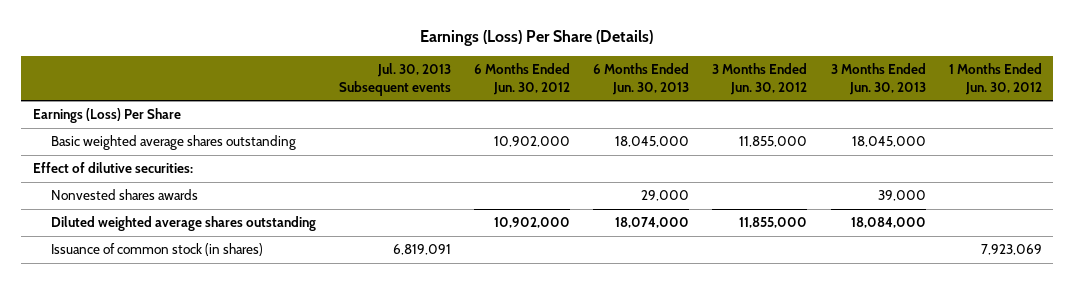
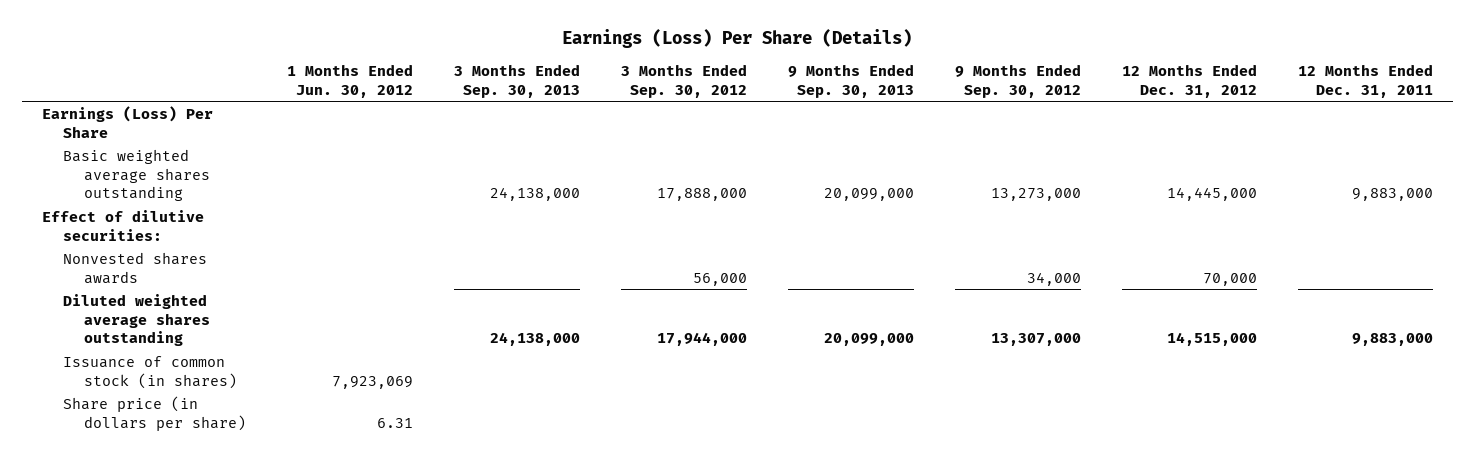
[338,63,451,96] Jul. 30, 2013 Subsequent events -> none
[473,63,570,95] 6 Months Ended Jun. 30, 2012 -> none
[593,63,690,95] 6 Months Ended Jun. 30, 2013 -> none
[712,63,808,95] 3 Months Ended Jun. 30, 2012 -> none
[830,63,926,95] 3 Months Ended Jun. 30, 2013 -> none
none -> [454,63,581,98] 3 Months Ended Sep. 30, 2013
none -> [621,63,748,98] 3 Months Ended Sep. 30, 2012
none -> [788,63,915,98] 9 Months Ended Sep. 30, 2013
none -> [954,63,1081,98] 9 Months Ended Sep. 30, 2012
none -> [1121,63,1257,98] 12 Months Ended Dec. 31, 2012
none -> [1297,63,1433,98] 12 Months Ended Dec. 31, 2011
none -> [63,395,247,431] Share price (in dollars per share)

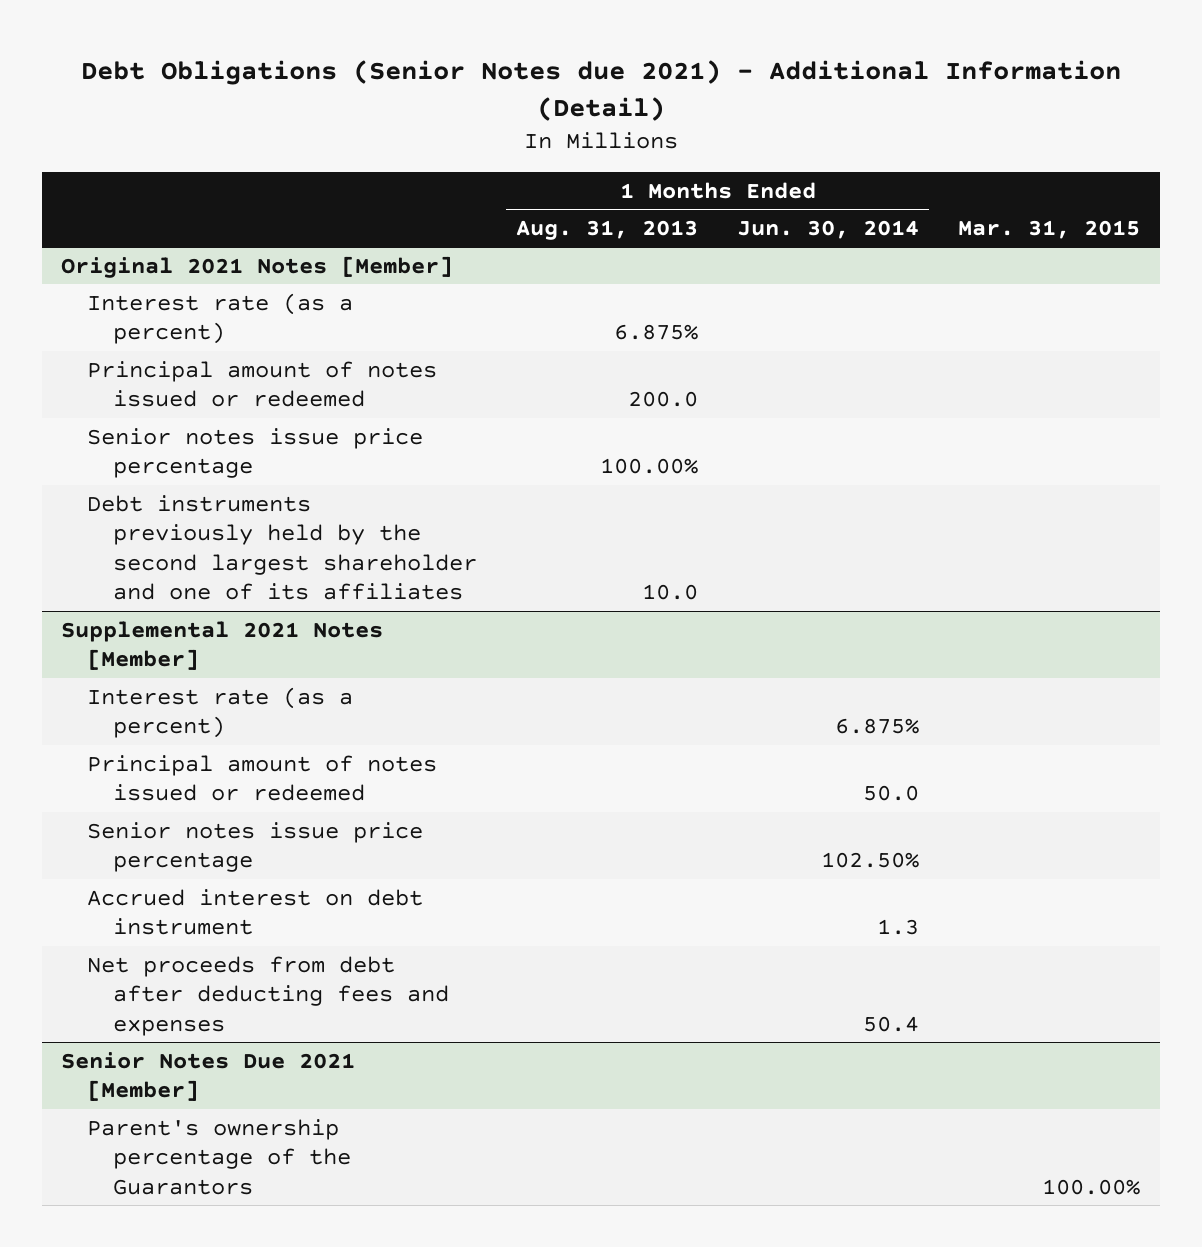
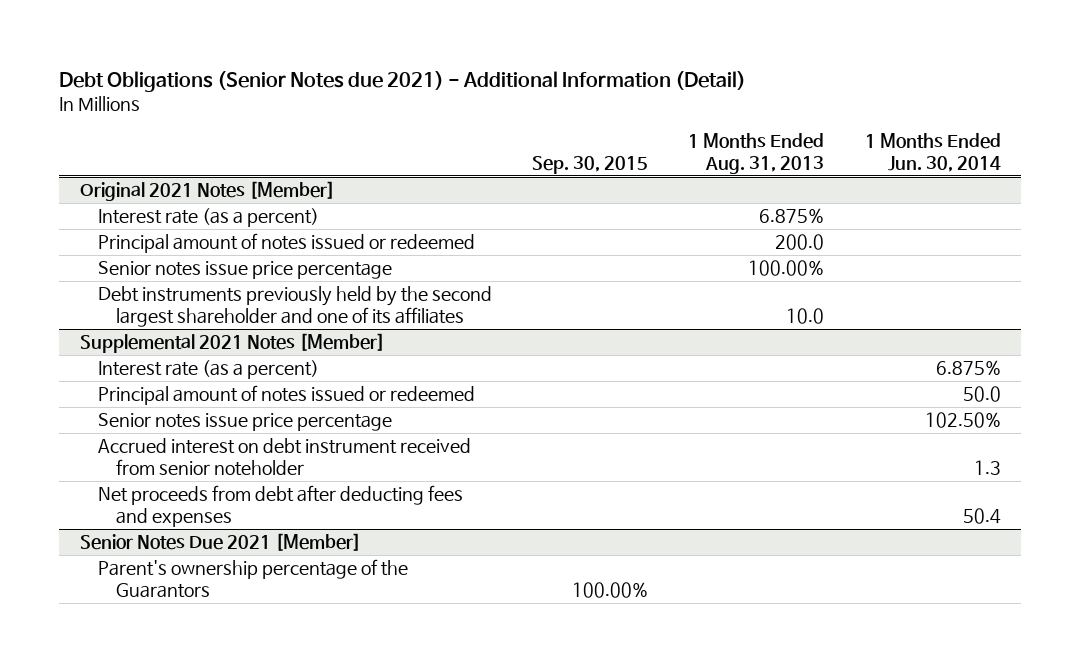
[958,219,1141,239] Mar. 31, 2015 -> none
none -> [532,156,649,175] Sep. 30, 2015
[87,888,424,936] Accrued interest on debt instrument -> [97,438,471,477] Accrued interest on debt instrument received from senior noteholder

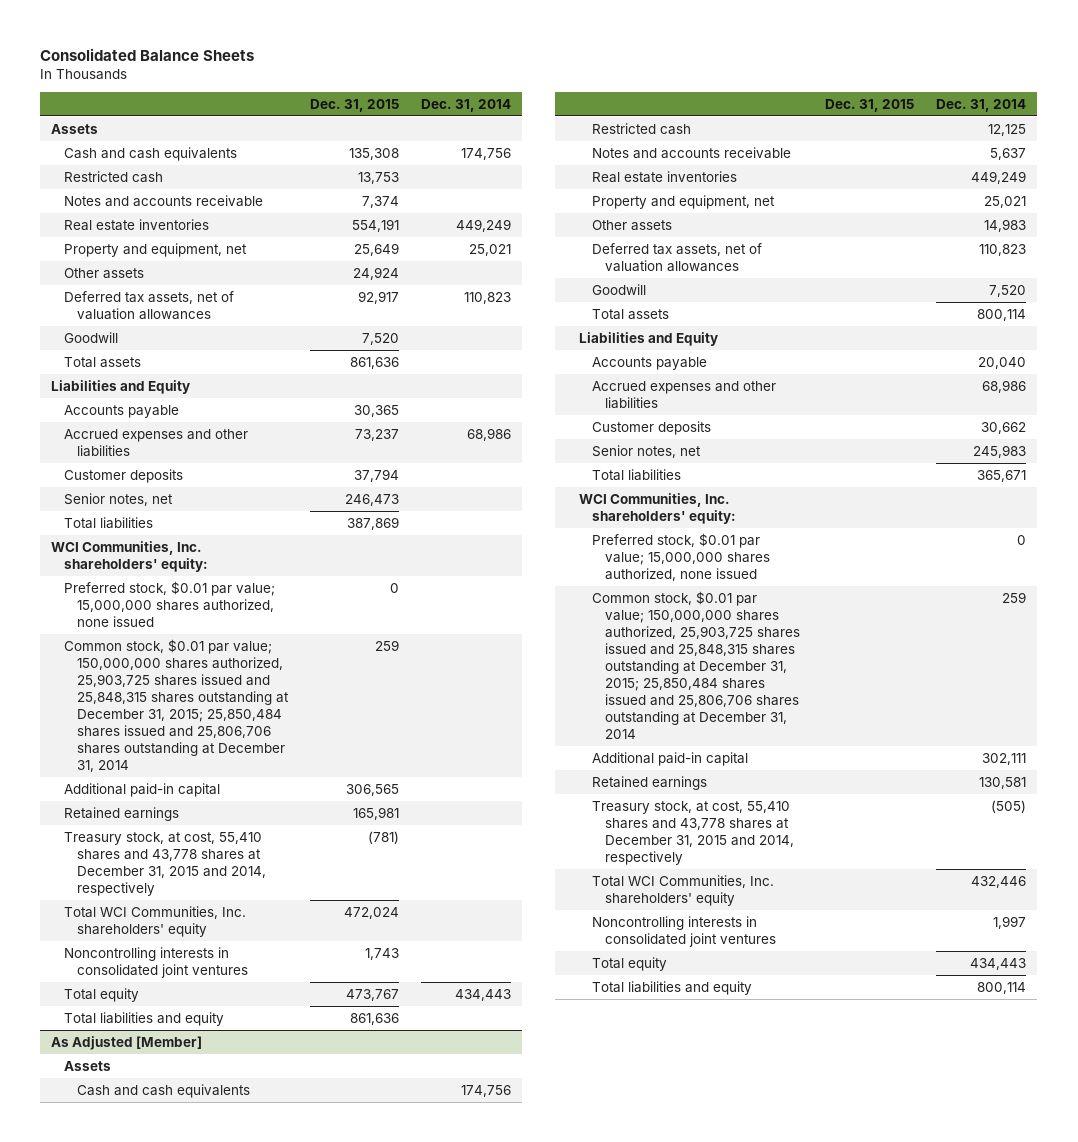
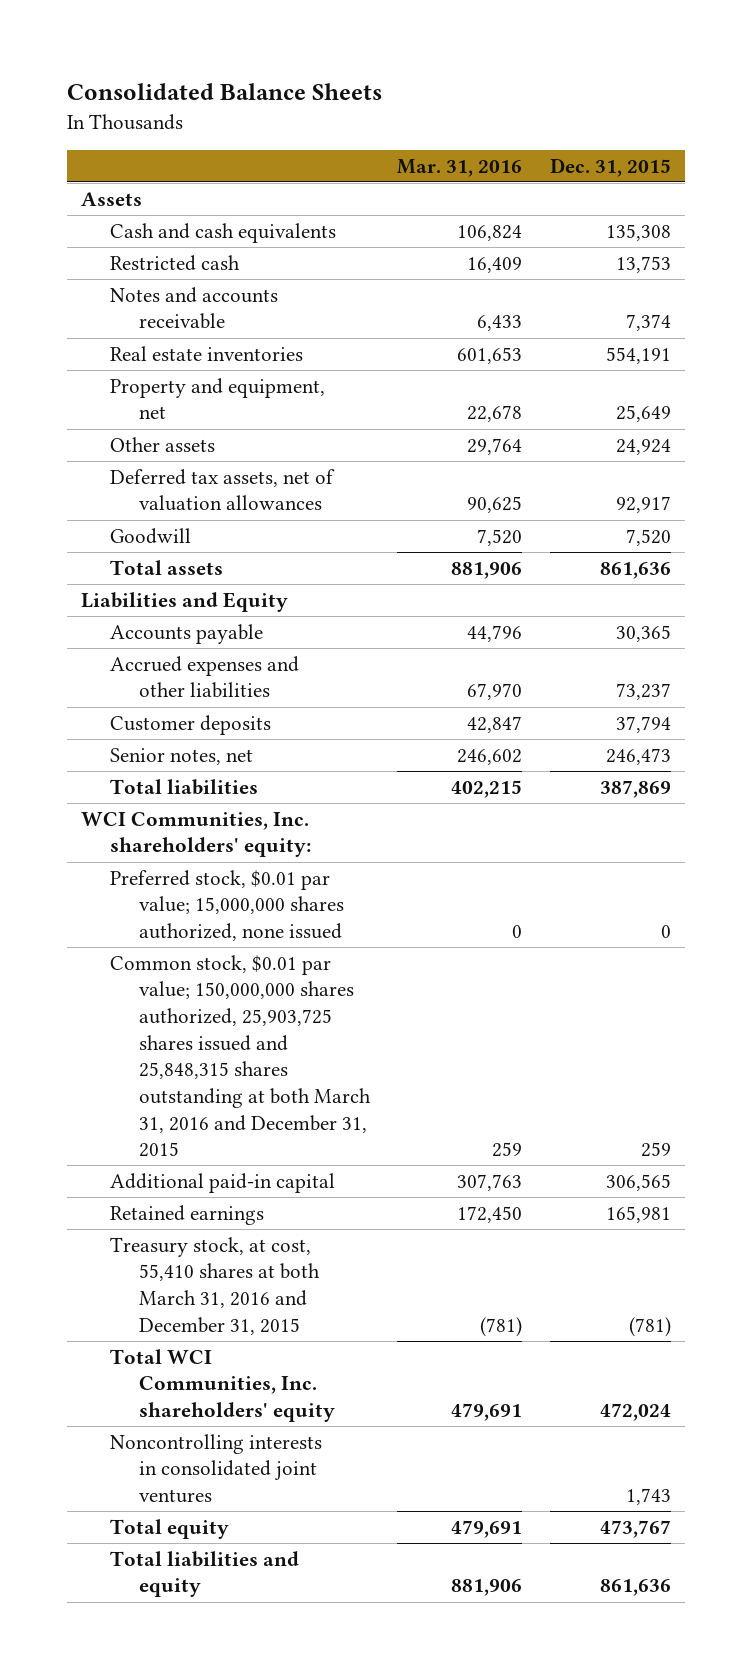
[421,98,512,112] Dec. 31, 2014 -> none
none -> [397,158,523,177] Mar. 31, 2016
[64,638,289,772] Common stock, $0.01 par value; 150,000,000 shares authorized, 25,903,725 shares issued and 25,848,315 shares outstanding at December 31, 2015; 25,850,484 shares issued and 25,806,706 shares outstanding at December 31, 2014 -> [109,954,371,1158] Common stock, $0.01 par value; 150,000,000 shares authorized, 25,903,725 shares issued and 25,848,315 shares outstanding at both March 31, 2016 and December 31, 2015
[64,831,266,896] Treasury stock, at cost, 55,410 shares and 43,778 shares at December 31, 2015 and 2014, respectively -> [109,1236,320,1335] Treasury stock, at cost, 55,410 shares at both March 31, 2016 and December 31, 2015
[51,1035,203,1050] As Adjusted [Member] -> none
[64,1060,112,1071] Assets -> none
[76,1083,250,1098] Cash and cash equivalents -> none
[591,122,691,135] Restricted cash -> none
[591,146,791,159] Notes and accounts receivable -> none
[591,170,737,183] Real estate inventories -> none
[591,194,775,209] Property and equipment, net -> none
[591,219,672,231] Other assets -> none
[591,242,762,272] Deferred tax assets, net of valuation allowances -> none
[591,283,646,295] Goodwill -> none
[591,308,669,320] Total assets -> none
[579,331,719,346] Liabilities and Equity -> none
[591,356,707,370] Accounts payable -> none
[591,380,776,409] Accrued expenses and other liabilities -> none
[591,420,711,435] Customer deposits -> none
[591,444,701,458] Senior notes, net -> none
[591,468,681,481] Total liabilities -> none
[579,492,736,524] WCI Communities, Inc. shareholders' equity: -> none
[591,532,770,581] Preferred stock, $0.01 par value; 15,000,000 shares authorized, none issued -> none
[591,590,800,739] Common stock, $0.01 par value; 150,000,000 shares authorized, 25,903,725 shares issued and 25,848,315 shares outstanding at December 31, 2015; 25,850,484 shares issued and 25,806,706 shares outstanding at December 31, 2014 -> none
[591,751,748,766] Additional paid-in capital -> none
[591,775,707,790] Retained earnings -> none
[591,800,794,865] Treasury stock, at cost, 55,410 shares and 43,778 shares at December 31, 2015 and 2014, respectively -> none
[591,874,774,906] Total WCI Communities, Inc. shareholders' equity -> none
[591,915,776,947] Noncontrolling interests in consolidated joint ventures -> none
[591,956,667,971] Total equity -> none
[591,980,752,995] Total liabilities and equity -> none

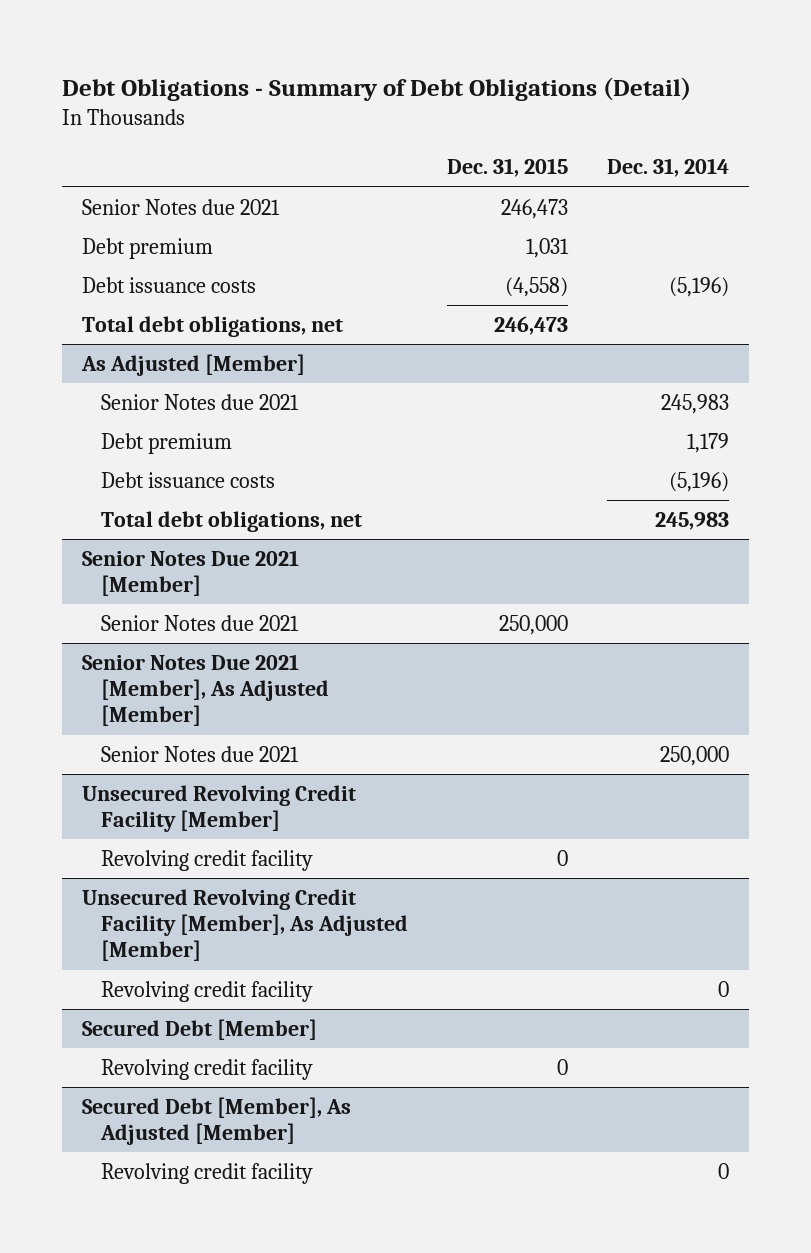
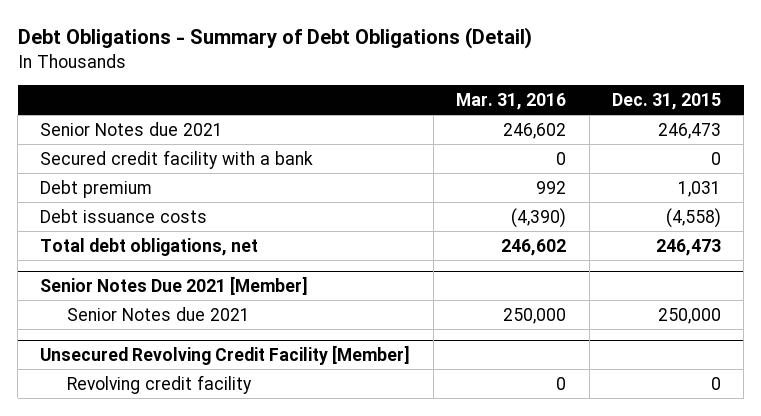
[607,158,730,178] Dec. 31, 2014 -> none
none -> [456,92,567,110] Mar. 31, 2016
none -> [40,149,314,169] Secured credit facility with a bank
[80,354,305,377] As Adjusted [Member] -> none
[101,394,300,411] Senior Notes due 2021 -> none
[101,433,233,455] Debt premium -> none
[101,472,276,489] Debt issuance costs -> none
[101,511,363,533] Total debt obligations, net -> none
[81,654,330,727] Senior Notes Due 2021 [Member], As Adjusted [Member] -> none
[101,746,300,763] Senior Notes due 2021 -> none
[81,889,409,962] Unsecured Revolving Credit Facility [Member], As Adjusted [Member] -> none
[101,981,314,1003] Revolving credit facility -> none
[81,1019,317,1041] Secured Debt [Member] -> none
[101,1059,314,1081] Revolving credit facility -> none
[81,1097,351,1146] Secured Debt [Member], As Adjusted [Member] -> none
[101,1163,314,1185] Revolving credit facility -> none

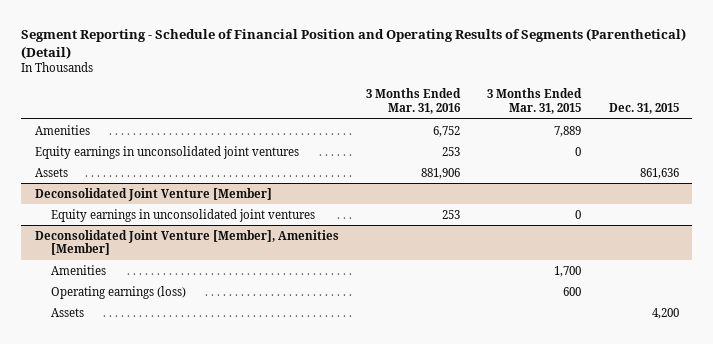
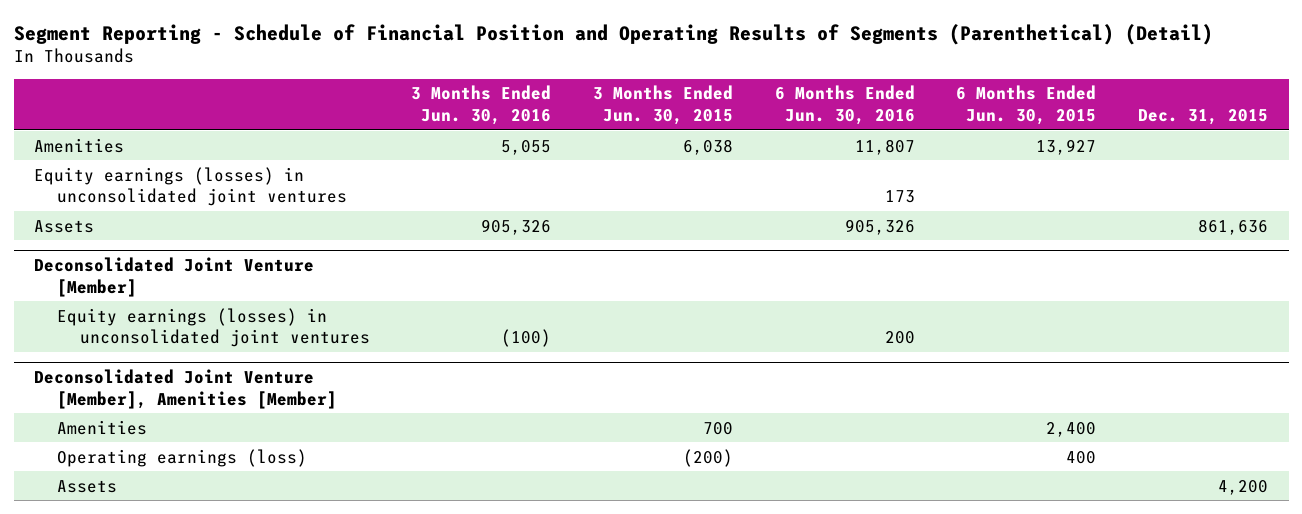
[366,88,462,114] 3 Months Ended Mar. 31, 2016 -> none
[487,88,583,114] 3 Months Ended Mar. 31, 2015 -> none
none -> [411,85,552,125] 3 Months Ended Jun. 30, 2016
none -> [593,85,734,125] 3 Months Ended Jun. 30, 2015
none -> [774,85,915,125] 6 Months Ended Jun. 30, 2016
none -> [956,85,1097,125] 6 Months Ended Jun. 30, 2015
[34,145,299,159] Equity earnings in unconsolidated joint ventures -> [34,166,348,206] Equity earnings (losses) in unconsolidated joint ventures
[51,208,316,222] Equity earnings in unconsolidated joint ventures -> [57,307,370,347] Equity earnings (losses) in unconsolidated joint ventures

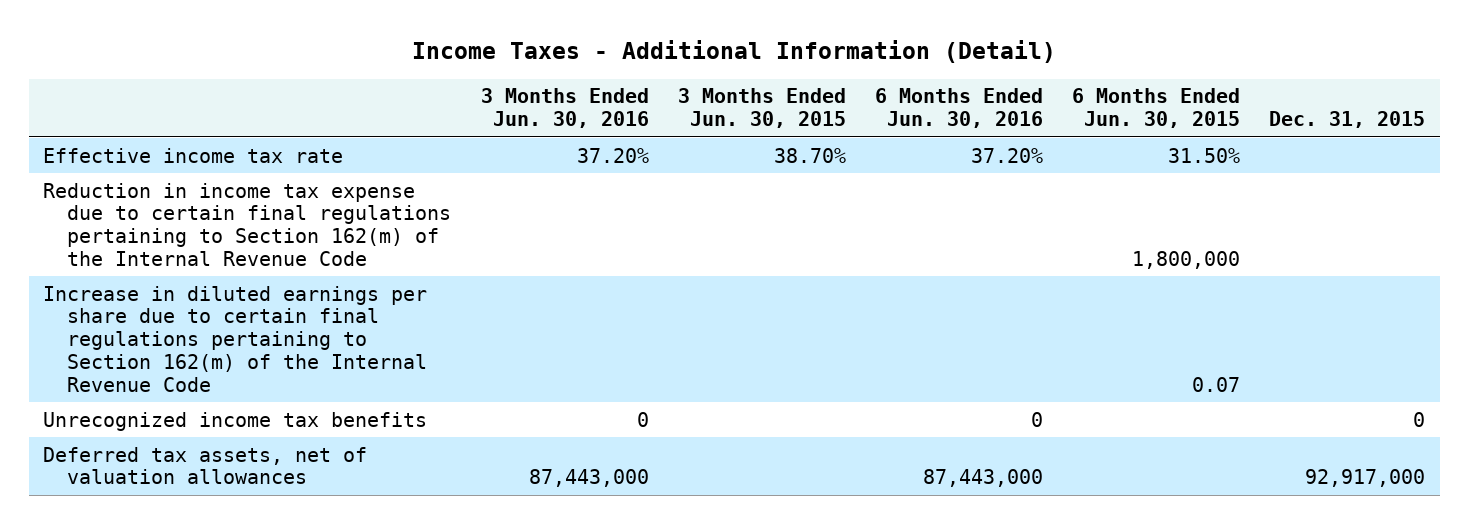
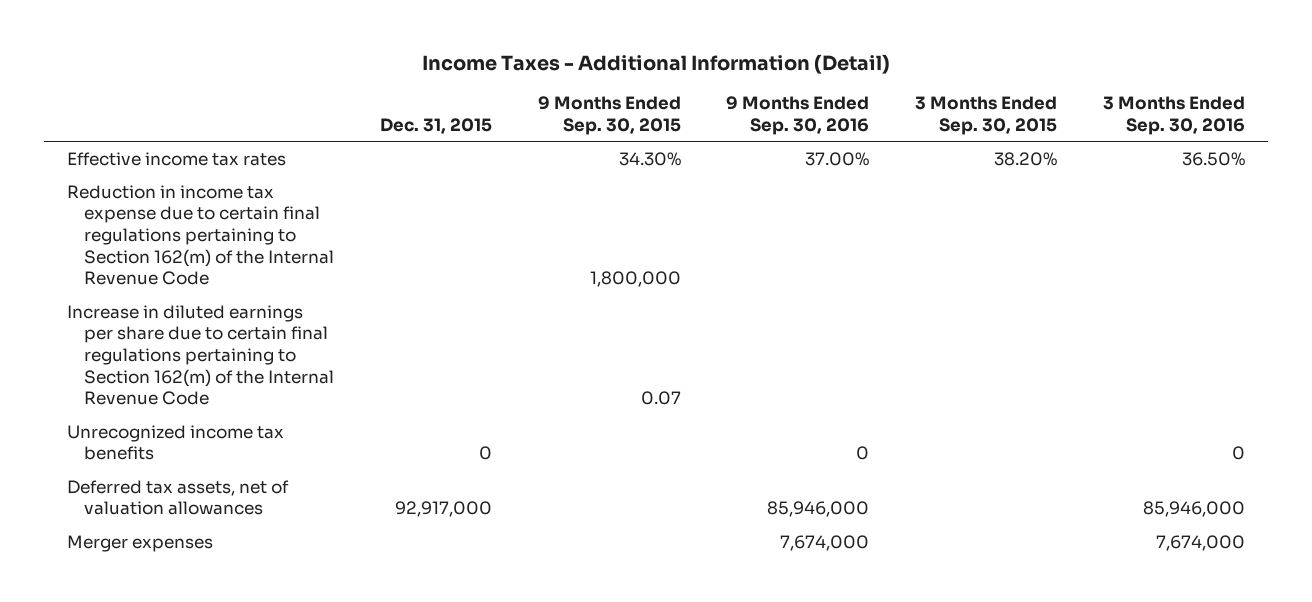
[480,88,649,129] 3 Months Ended Jun. 30, 2016 -> none
[677,88,846,129] 3 Months Ended Jun. 30, 2015 -> none
[874,88,1043,129] 6 Months Ended Jun. 30, 2016 -> none
[1072,88,1241,129] 6 Months Ended Jun. 30, 2015 -> none
none -> [537,96,681,135] 9 Months Ended Sep. 30, 2015
none -> [726,96,870,135] 9 Months Ended Sep. 30, 2016
none -> [915,96,1058,135] 3 Months Ended Sep. 30, 2015
none -> [1103,96,1246,135] 3 Months Ended Sep. 30, 2016
[43,147,344,163] Effective income tax rate -> [66,151,286,166] Effective income tax rates
none -> [66,534,213,552] Merger expenses

